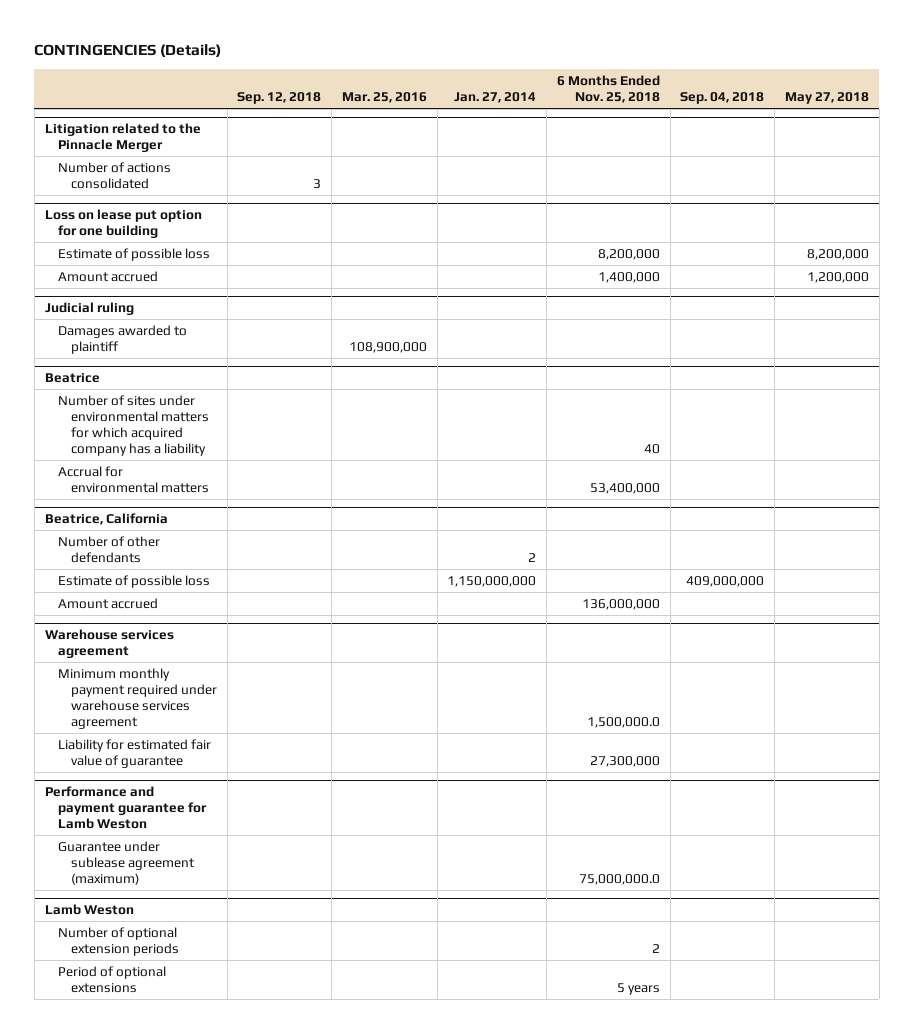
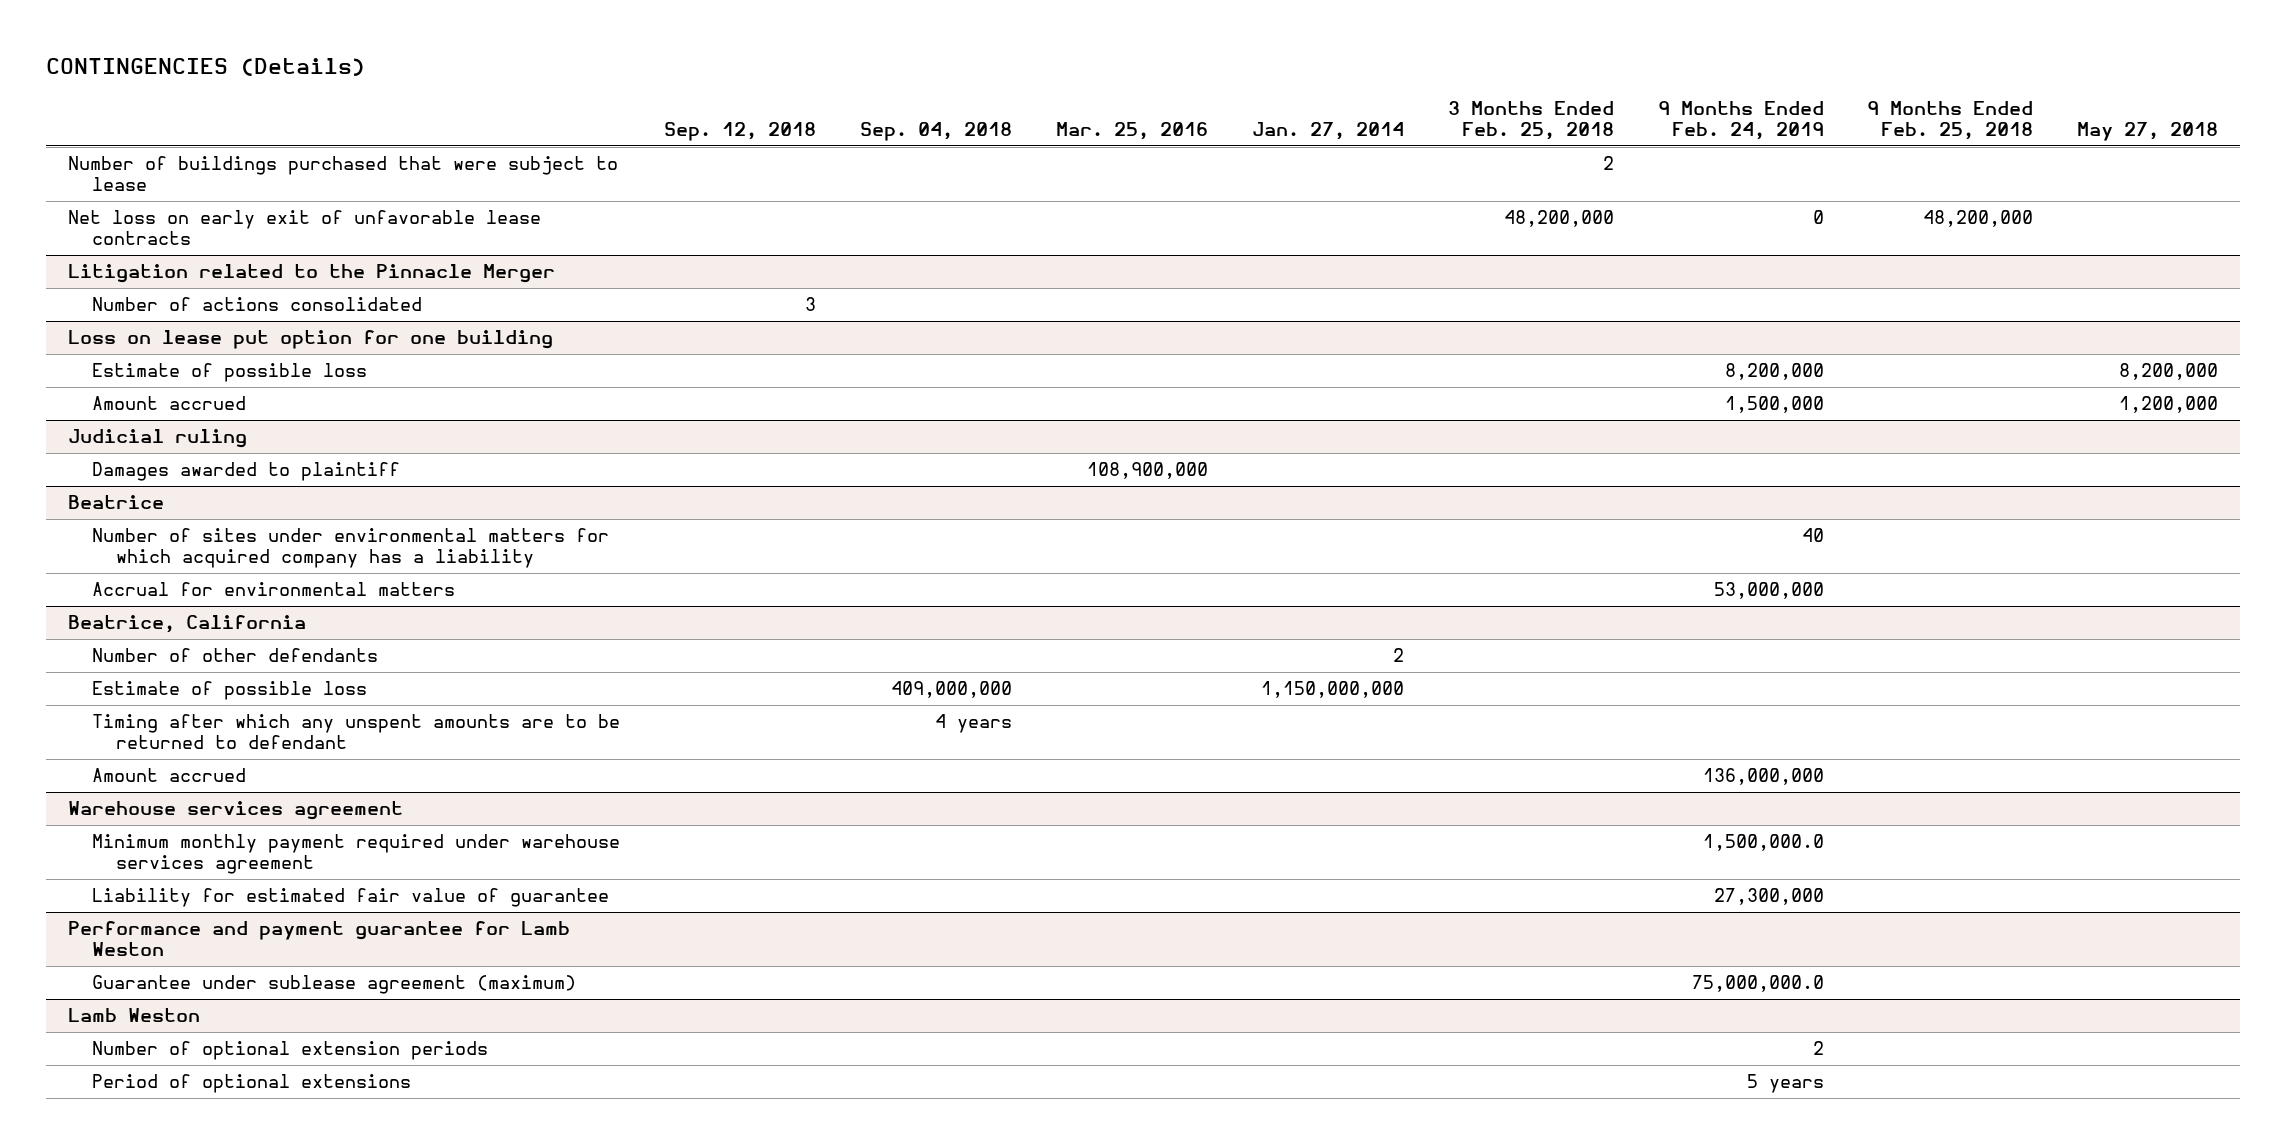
[556,74,660,103] 6 Months Ended Nov. 25, 2018 -> none
none -> [1447,101,1614,140] 3 Months Ended Feb. 25, 2018
none -> [1657,101,1824,140] 9 Months Ended Feb. 24, 2019
none -> [1867,101,2034,140] 9 Months Ended Feb. 25, 2018
none -> [68,156,619,191] Number of buildings purchased that were subject to lease
none -> [68,210,542,245] Net loss on early exit of unfavorable lease contracts
none -> [92,714,621,749] Timing after which any unspent amounts are to be returned to defendant

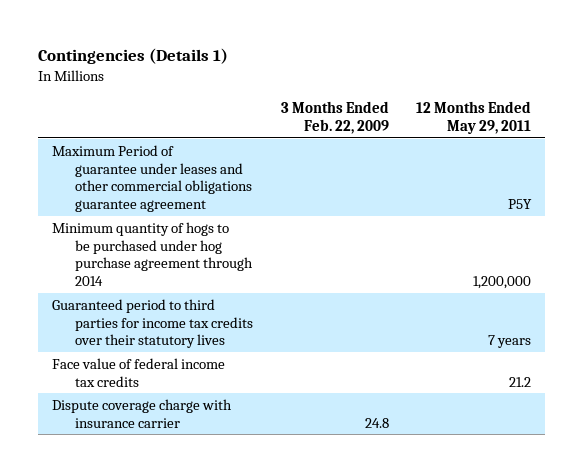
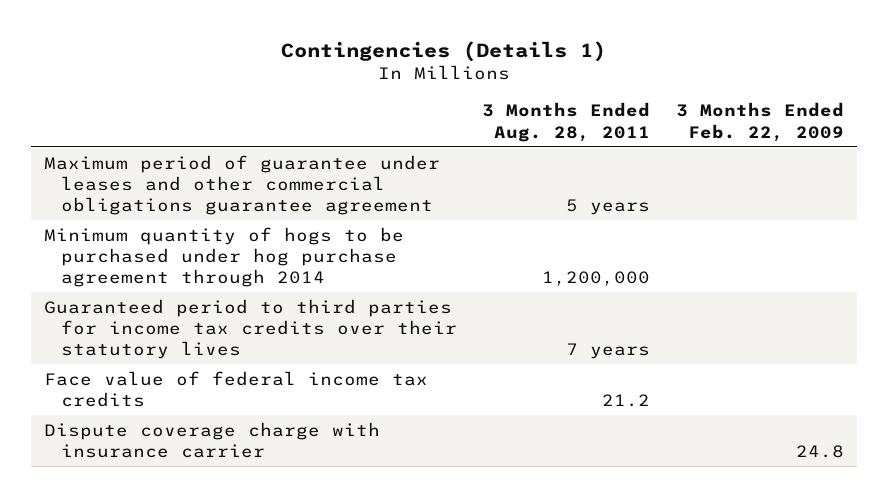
[416,101,532,134] 12 Months Ended May 29, 2011 -> none
none -> [482,102,651,142] 3 Months Ended Aug. 28, 2011
[51,144,252,212] Maximum Period of guarantee under leases and other commercial obligations guarantee agreement -> [43,154,440,216] Maximum period of guarantee under leases and other commercial obligations guarantee agreement

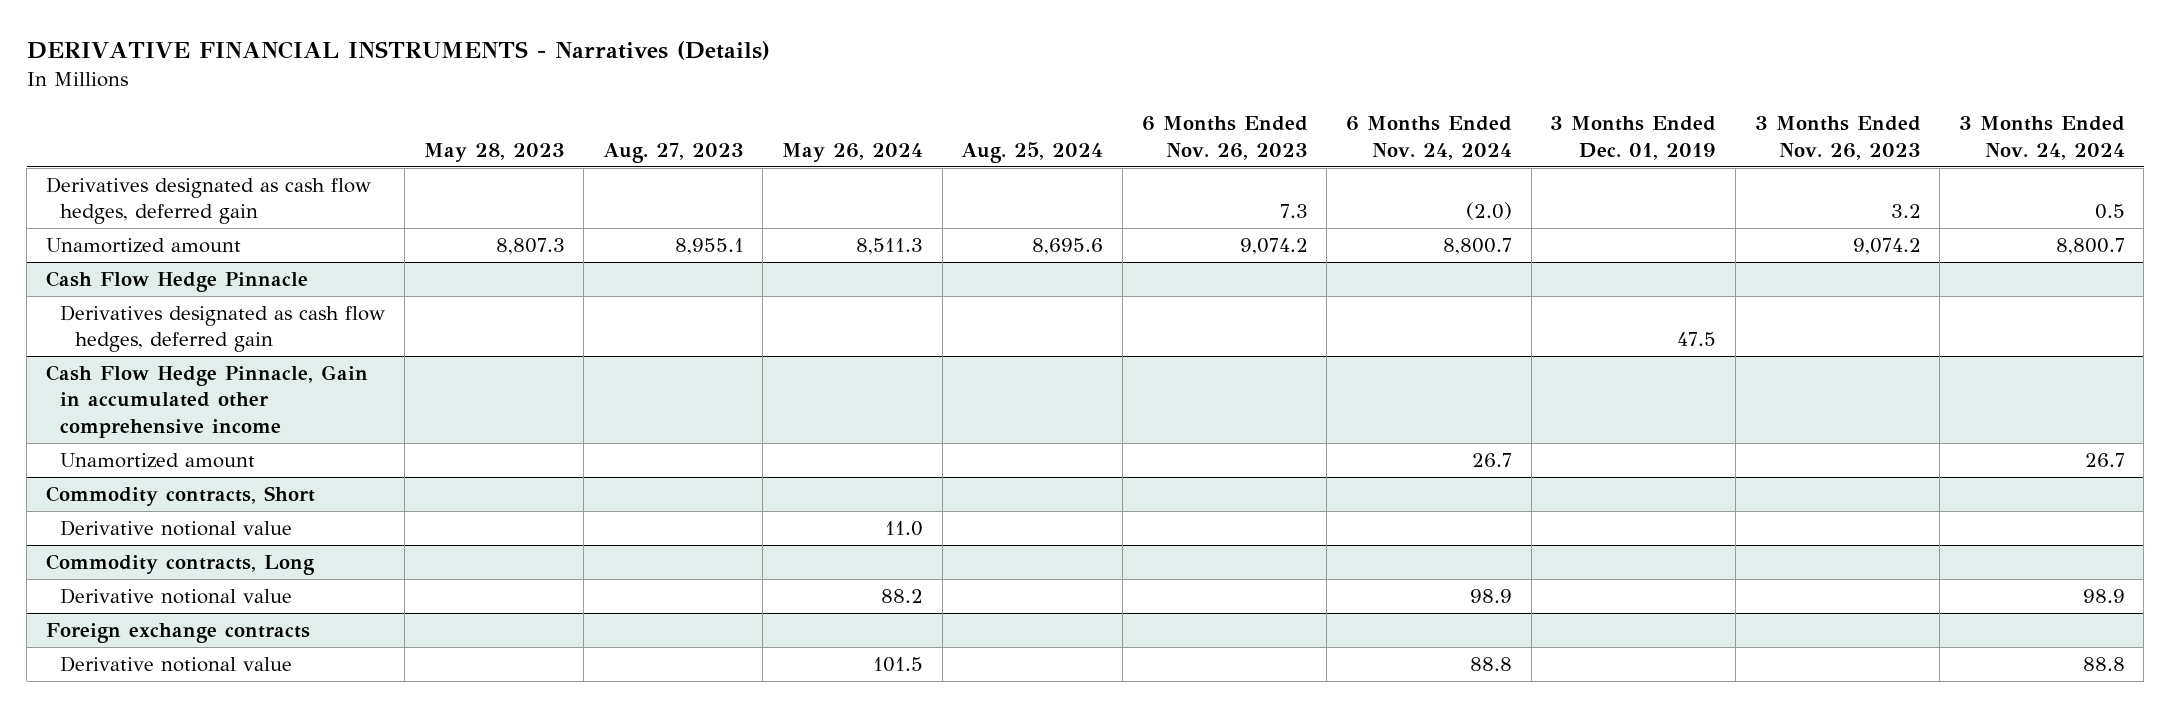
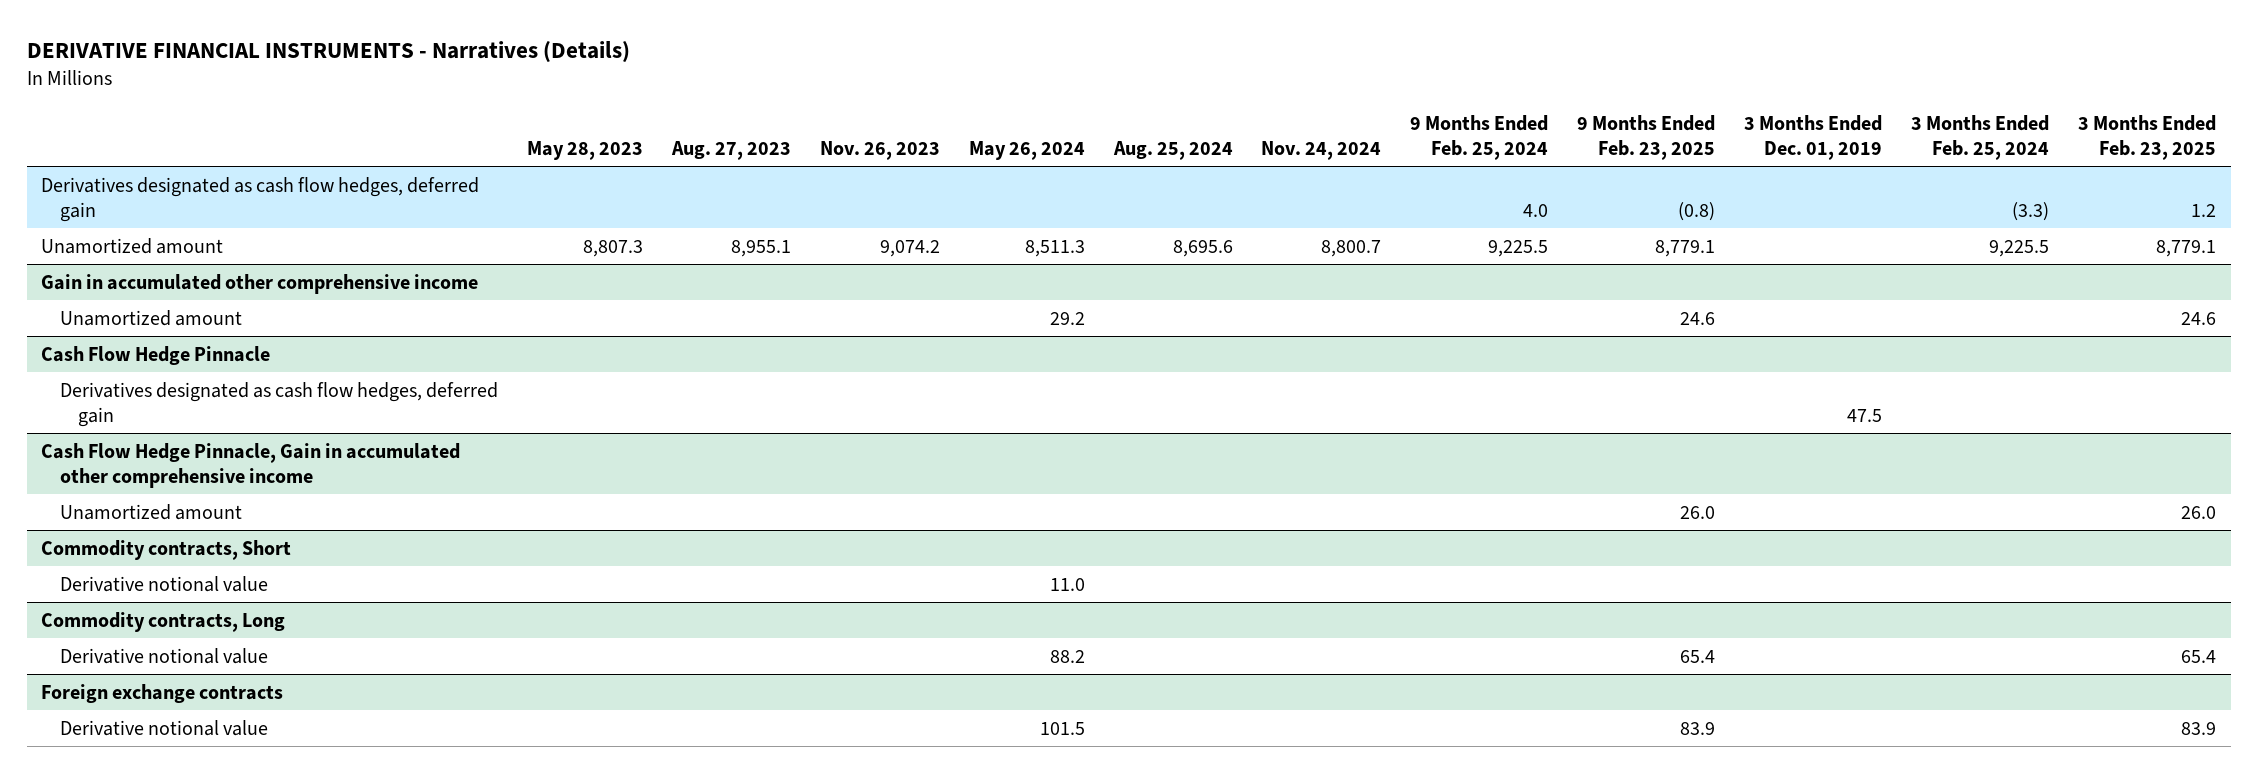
[1141,116,1308,160] 6 Months Ended Nov. 26, 2023 -> none
[1345,116,1512,160] 6 Months Ended Nov. 24, 2024 -> none
[1754,116,1921,160] 3 Months Ended Nov. 26, 2023 -> none
[1958,116,2125,160] 3 Months Ended Nov. 24, 2024 -> none
none -> [819,140,940,160] Nov. 26, 2023
none -> [1261,140,1382,160] Nov. 24, 2024
none -> [1410,114,1549,160] 9 Months Ended Feb. 25, 2024
none -> [1577,114,1716,160] 9 Months Ended Feb. 23, 2025
none -> [1911,114,2050,160] 3 Months Ended Feb. 25, 2024
none -> [2078,114,2217,160] 3 Months Ended Feb. 23, 2025
none -> [41,273,479,294] Gain in accumulated other comprehensive income
none -> [59,309,242,326] Unamortized amount

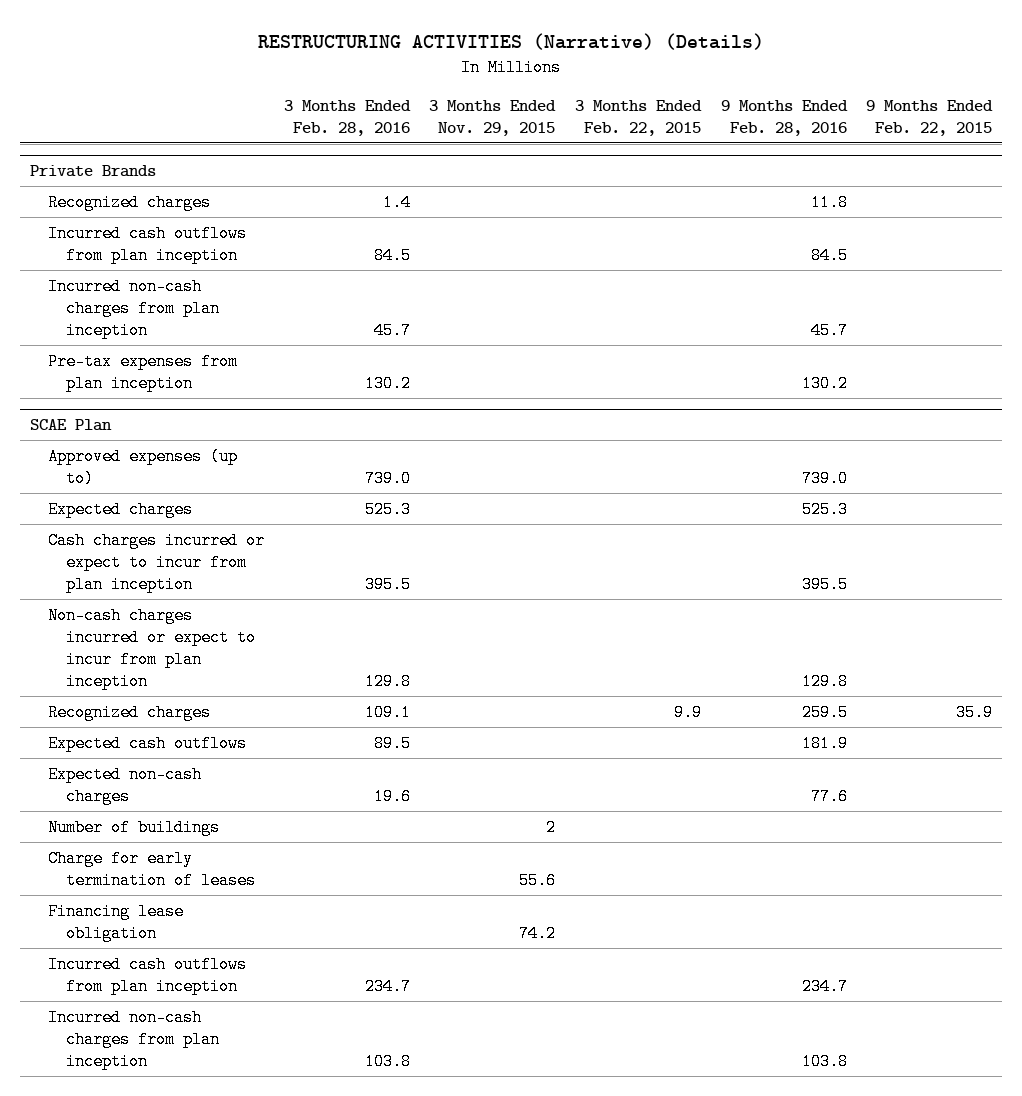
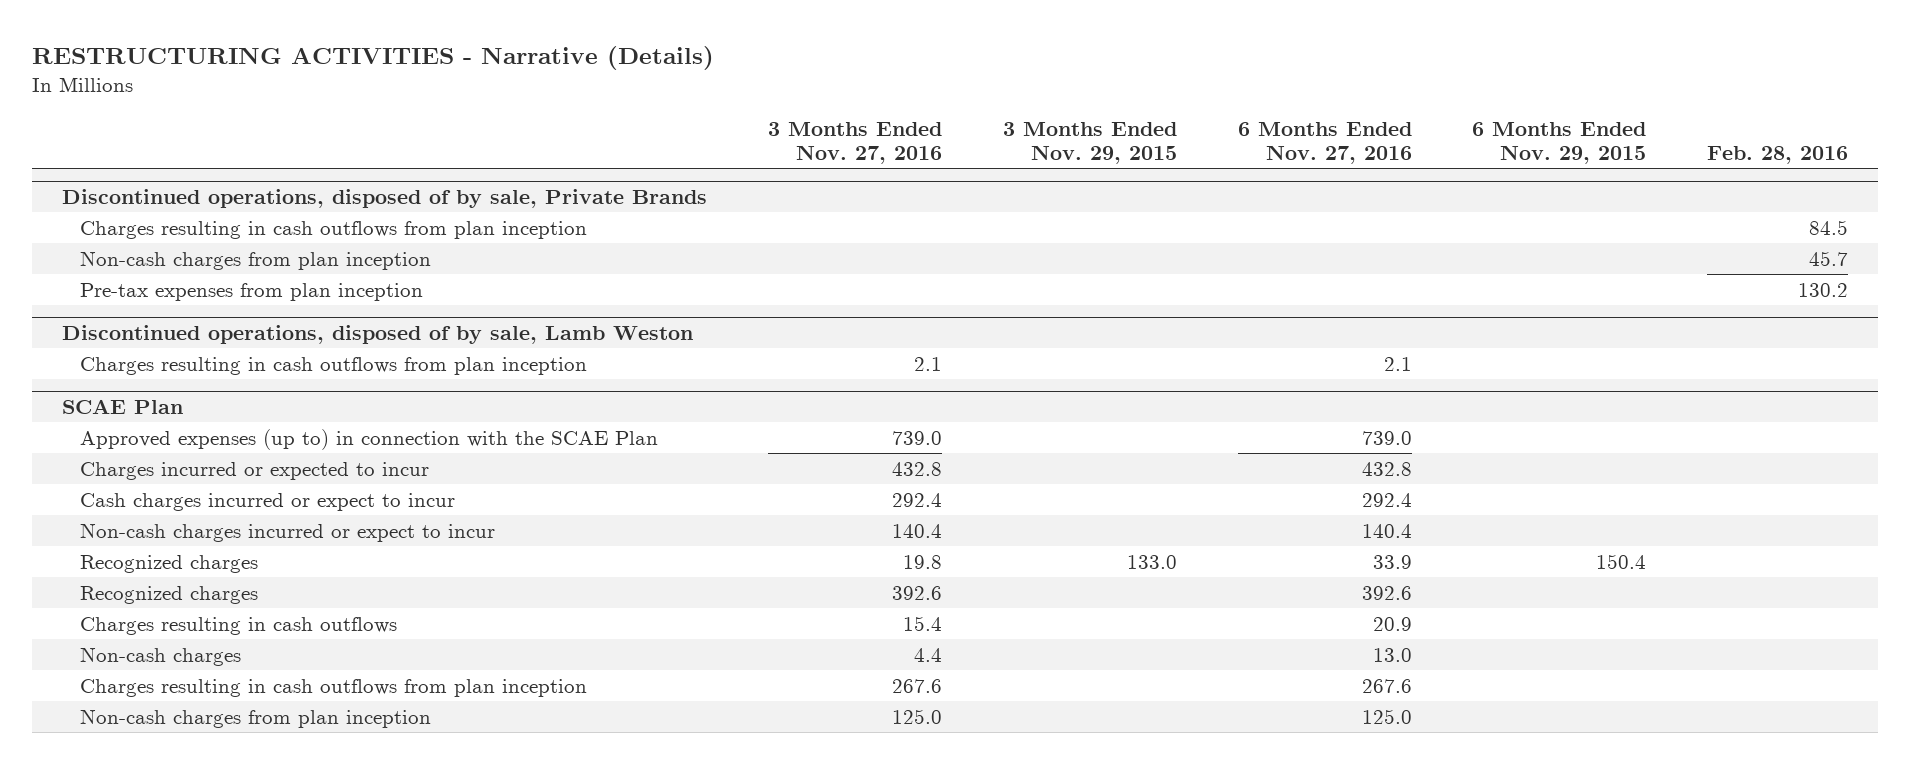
[258,33,765,51] RESTRUCTURING ACTIVITIES (Narrative) (Details) -> [32,46,715,71] RESTRUCTURING ACTIVITIES - Narrative (Details)
[283,99,411,136] 3 Months Ended Feb. 28, 2016 -> none
[574,99,702,136] 3 Months Ended Feb. 22, 2015 -> none
[720,99,848,136] 9 Months Ended Feb. 28, 2016 -> none
[866,99,994,136] 9 Months Ended Feb. 22, 2015 -> none
none -> [768,121,943,165] 3 Months Ended Nov. 27, 2016
none -> [1237,121,1412,165] 6 Months Ended Nov. 27, 2016
none -> [1472,121,1647,165] 6 Months Ended Nov. 29, 2015
none -> [1706,146,1848,165] Feb. 28, 2016
[48,193,212,211] Recognized charges -> none
[30,164,157,177] Private Brands -> [62,188,708,208] Discontinued operations, disposed of by sale, Private Brands
[48,224,248,264] Incurred cash outflows from plan inception -> [80,220,588,239] Charges resulting in cash outflows from plan inception
[48,277,221,340] Incurred non-cash charges from plan inception -> [80,250,432,270] Non-cash charges from plan inception
none -> [62,324,694,344] Discontinued operations, disposed of by sale, Lamb Weston
none -> [80,356,588,375] Charges resulting in cash outflows from plan inception
[48,447,239,487] Approved expenses (up to) -> [80,428,659,450] Approved expenses (up to) in connection with the SCAE Plan
[48,500,194,518] Expected charges -> [80,461,430,480] Charges incurred or expected to incur
[48,531,266,594] Cash charges incurred or expect to incur from plan inception -> [80,492,456,511] Cash charges incurred or expect to incur
[48,606,257,691] Non-cash charges incurred or expect to incur from plan inception -> [80,522,496,542] Non-cash charges incurred or expect to incur
none -> [80,554,259,573] Recognized charges
[48,818,221,836] Number of buildings -> none
[48,849,257,889] Charge for early termination of leases -> none
[48,902,185,942] Financing lease obligation -> none
[48,734,248,752] Expected cash outflows -> [80,616,398,635] Charges resulting in cash outflows
[48,765,203,805] Expected non-cash charges -> [80,646,242,666] Non-cash charges
[48,955,248,995] Incurred cash outflows from plan inception -> [80,678,588,697] Charges resulting in cash outflows from plan inception
[48,1008,221,1071] Incurred non-cash charges from plan inception -> [80,708,432,728] Non-cash charges from plan inception

